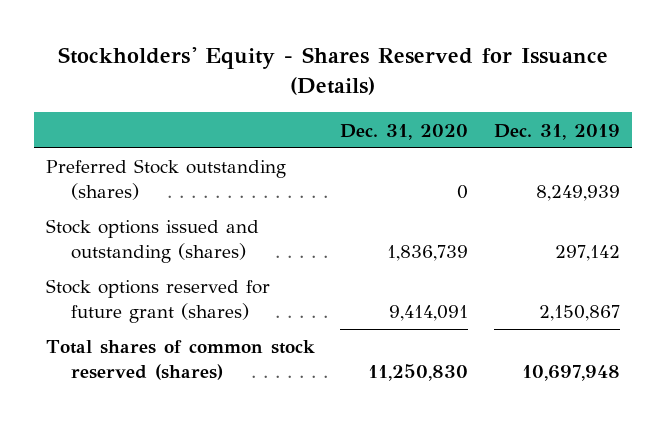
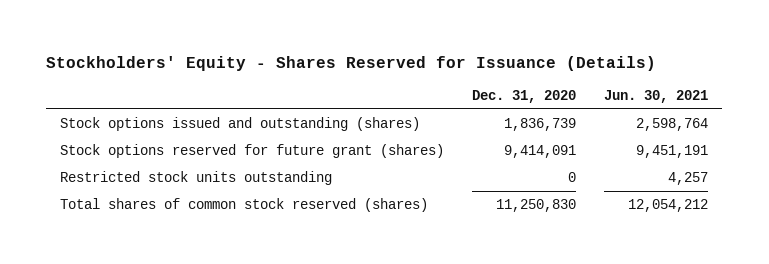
[493,123,620,140] Dec. 31, 2019 -> none
none -> [604,89,709,103] Jun. 30, 2021
[46,159,287,201] Preferred Stock outstanding (shares) -> none
none -> [60,171,333,186] Restricted stock units outstanding

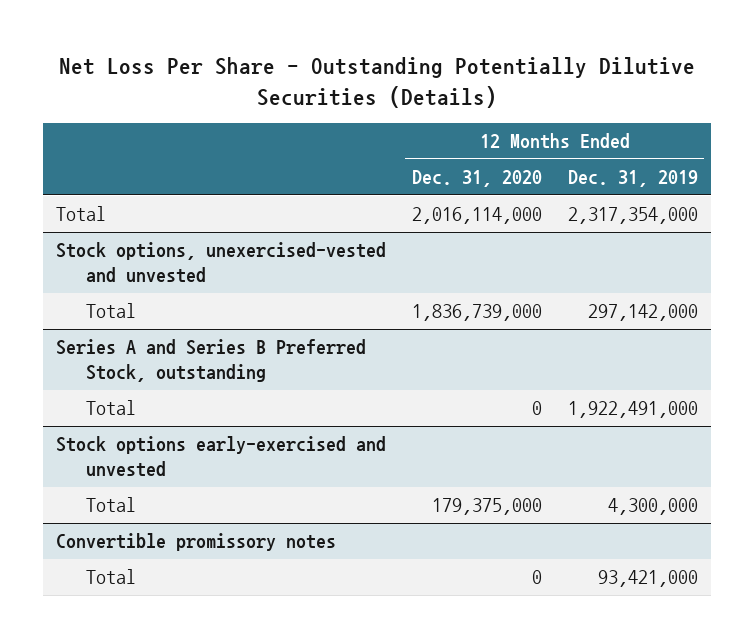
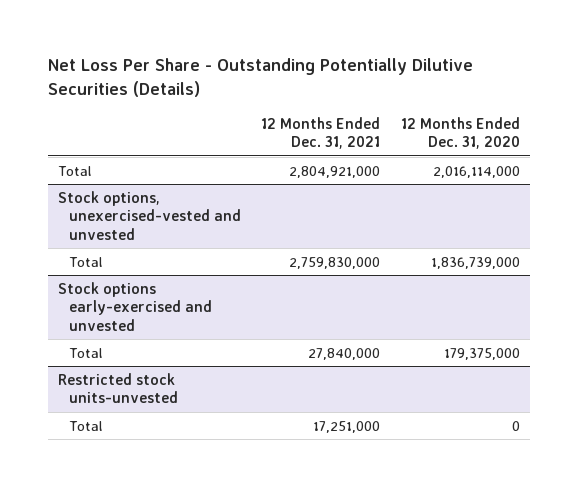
[567,170,698,188] Dec. 31, 2019 -> none
none -> [261,116,381,150] 12 Months Ended Dec. 31, 2021
[55,339,366,383] Series A and Series B Preferred Stock, outstanding -> none
[86,400,137,416] Total -> none
[55,533,336,552] Convertible promissory notes -> none
none -> [57,372,178,404] Restricted stock units-unvested

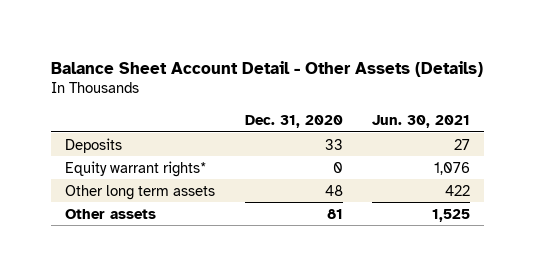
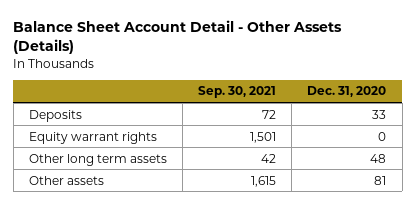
[371,114,470,128] Jun. 30, 2021 -> none
none -> [198,86,277,99] Sep. 30, 2021
[65,160,208,177] Equity warrant rights* -> [28,131,157,144] Equity warrant rights

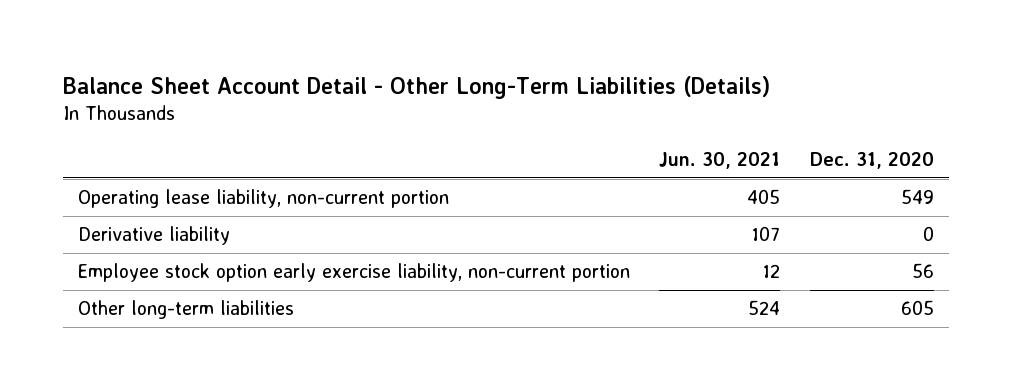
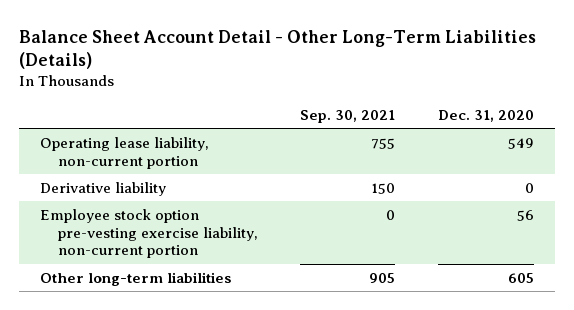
[659,151,781,169] Jun. 30, 2021 -> none
none -> [300,110,396,124] Sep. 30, 2021
[77,263,630,283] Employee stock option early exercise liability, non-current portion -> [40,208,258,259] Employee stock option pre-vesting exercise liability, non-current portion

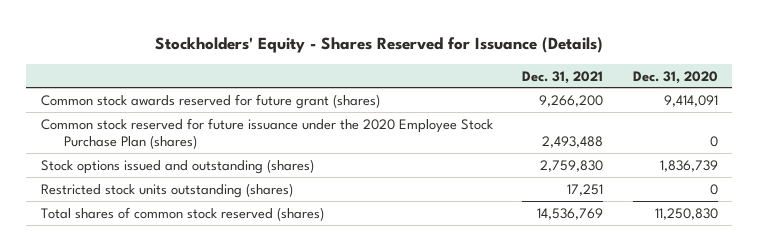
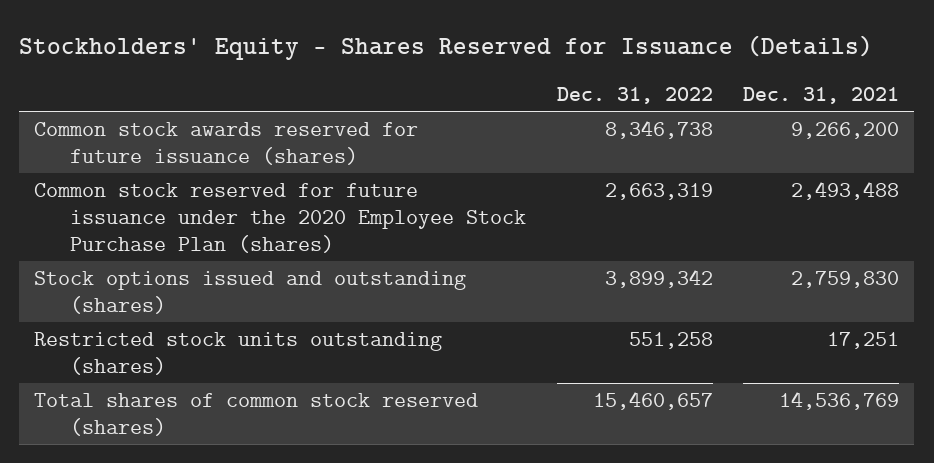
[632,70,718,84] Dec. 31, 2020 -> none
none -> [556,87,713,105] Dec. 31, 2022
[40,93,380,109] Common stock awards reserved for future grant (shares) -> [34,122,419,165] Common stock awards reserved for future issuance (shares)

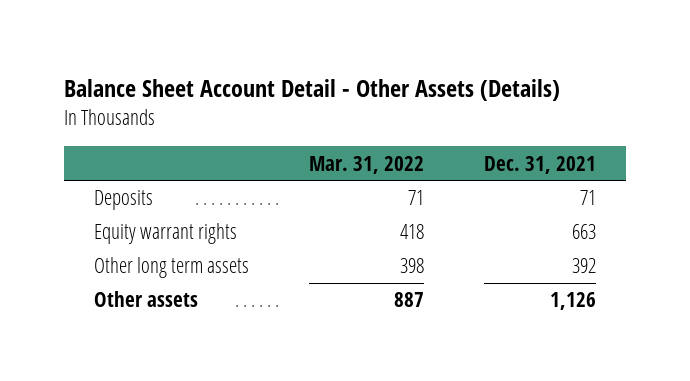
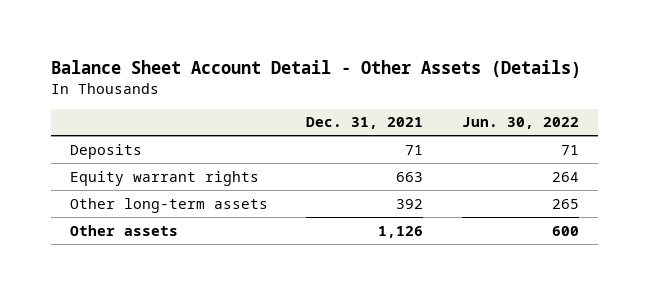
[309,155,425,174] Mar. 31, 2022 -> none
none -> [461,117,579,130] Jun. 30, 2022
[94,257,250,279] Other long term assets -> [70,197,269,213] Other long-term assets

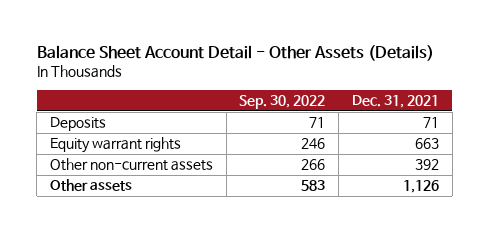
[461,117,579,130] Jun. 30, 2022 -> none
none -> [239,95,326,110] Sep. 30, 2022
[70,197,269,213] Other long-term assets -> [49,158,213,172] Other non-current assets

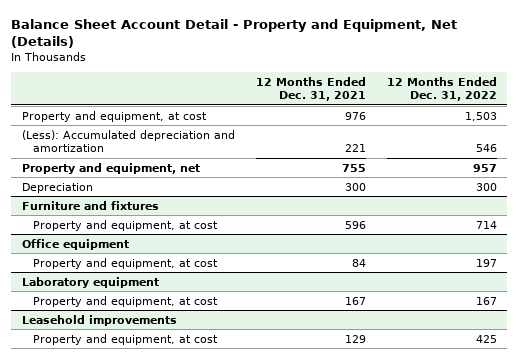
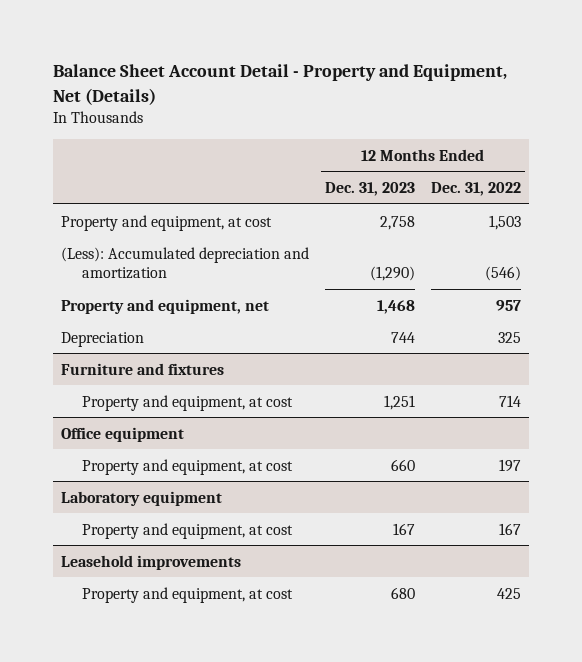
[255,76,366,102] 12 Months Ended Dec. 31, 2021 -> none
none -> [325,182,416,197] Dec. 31, 2023
[475,144,497,153] 546 -> [485,266,522,282] (546)
[475,182,497,191] 300 -> [498,331,522,343] 325

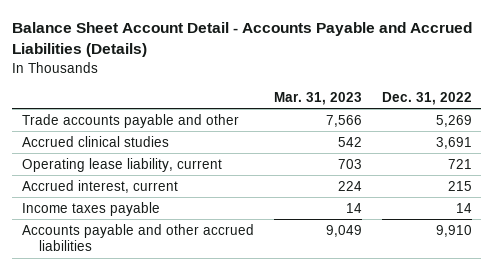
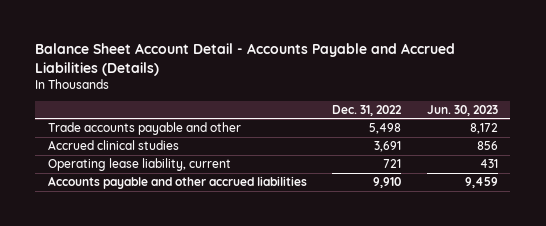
[273,92,362,106] Mar. 31, 2023 -> none
none -> [426,104,498,116] Jun. 30, 2023
[435,114,472,127] 5,269 -> [369,123,402,135] 5,498
[21,179,178,193] Accrued interest, current -> none
[21,201,160,216] Income taxes payable -> none

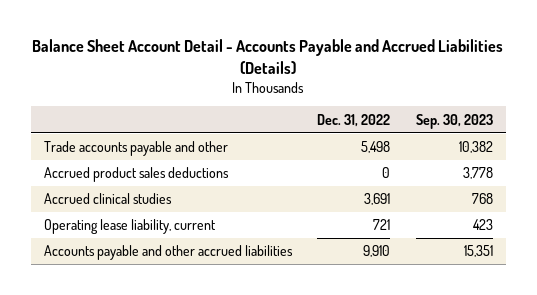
[426,104,498,116] Jun. 30, 2023 -> none
none -> [415,113,493,129] Sep. 30, 2023
none -> [43,167,229,183] Accrued product sales deductions

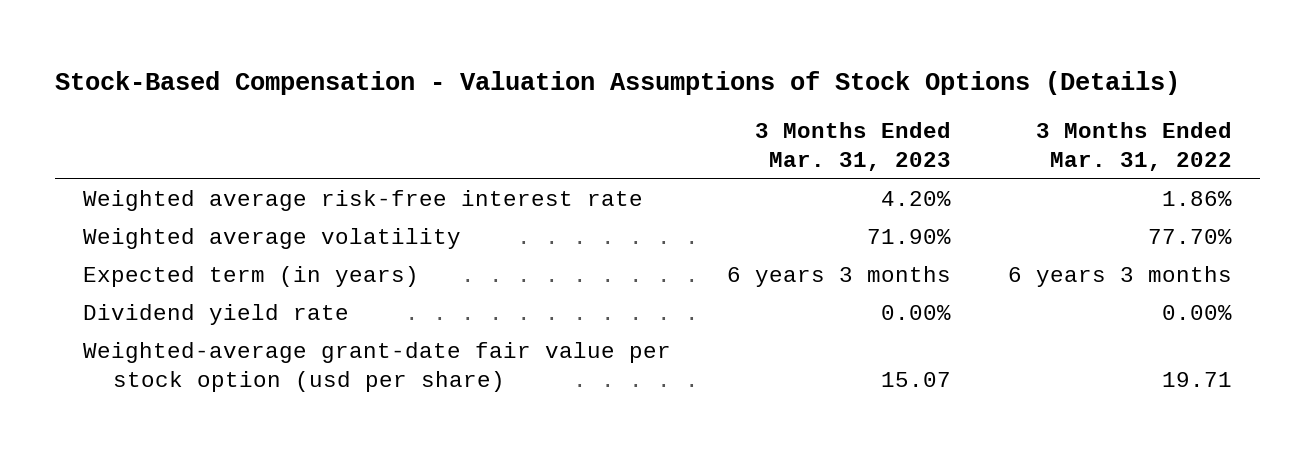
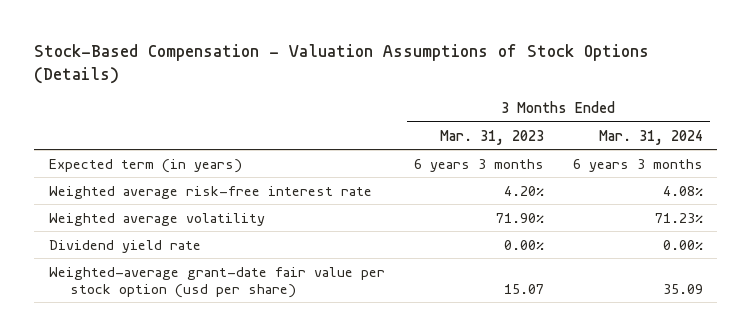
[1035,122,1232,172] 3 Months Ended Mar. 31, 2022 -> none
none -> [598,129,703,145] Mar. 31, 2024
[83,266,420,288] Expected term (in years) -> [48,158,242,173] Expected term (in years)

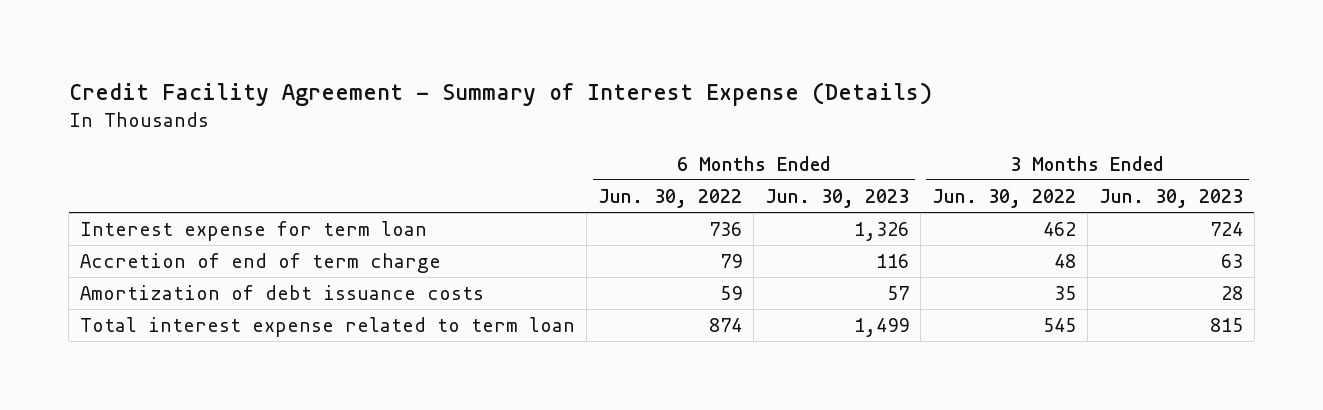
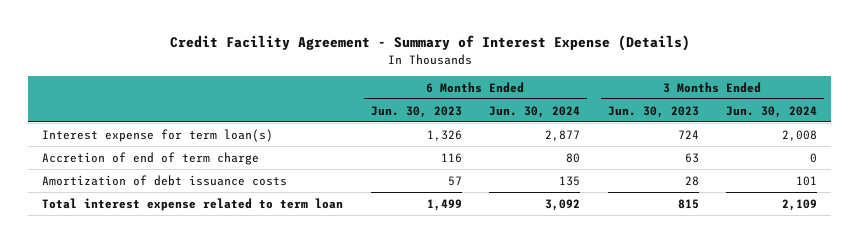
[598,189,743,209] Jun. 30, 2022 -> none
[932,189,1077,209] Jun. 30, 2022 -> none
none -> [489,105,581,118] Jun. 30, 2024
none -> [726,105,818,118] Jun. 30, 2024
[80,221,428,242] Interest expense for term loan -> [42,128,274,142] Interest expense for term loan(s)

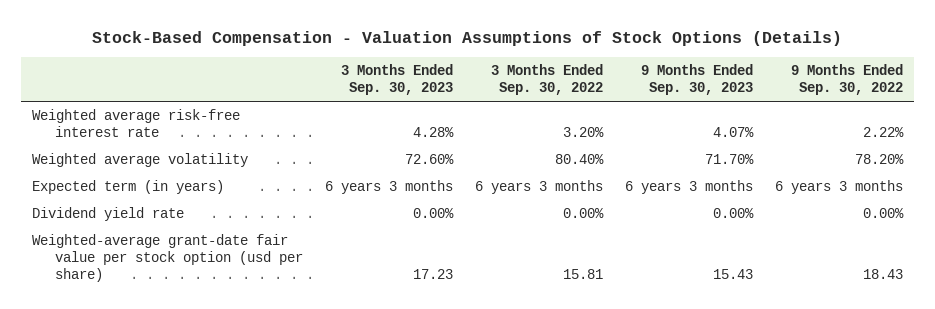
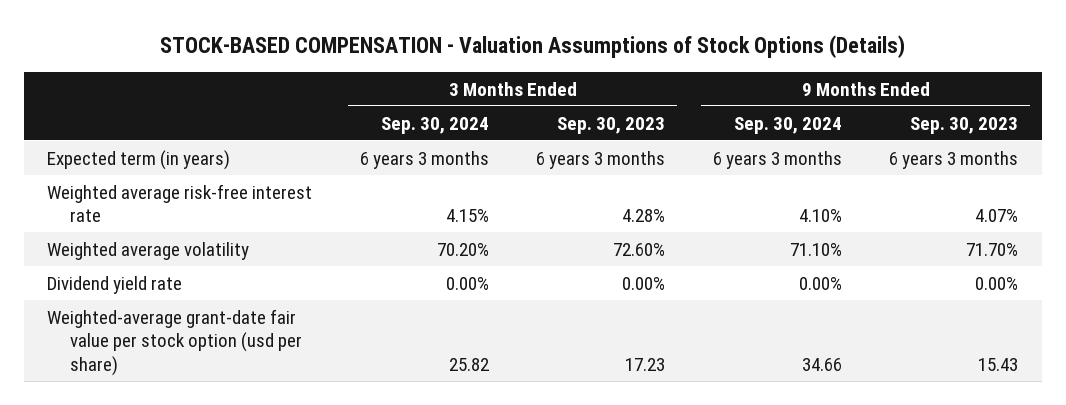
[92,31,843,47] Stock-Based Compensation - Valuation Assumptions of Stock Options (Details) -> [159,35,905,59] STOCK-BASED COMPENSATION - Valuation Assumptions of Stock Options (Details)
[490,64,603,96] 3 Months Ended Sep. 30, 2022 -> none
[790,64,903,96] 9 Months Ended Sep. 30, 2022 -> none
none -> [380,116,489,134] Sep. 30, 2024
none -> [733,116,842,134] Sep. 30, 2024
[32,180,225,195] Expected term (in years) -> [47,149,231,170] Expected term (in years)

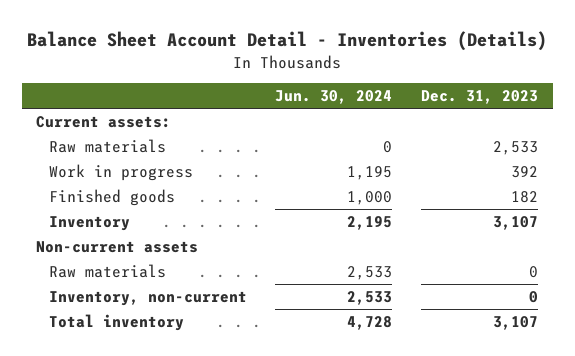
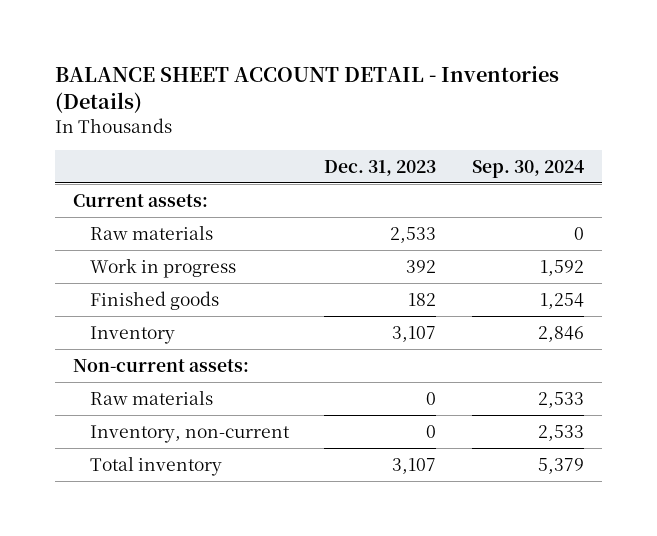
[27,31,548,52] Balance Sheet Account Detail - Inventories (Details) -> [55,66,560,114] BALANCE SHEET ACCOUNT DETAIL - Inventories (Details)
[275,90,393,105] Jun. 30, 2024 -> none
none -> [472,159,585,178] Sep. 30, 2024
[36,240,199,253] Non-current assets -> [73,358,250,372] Non-current assets:

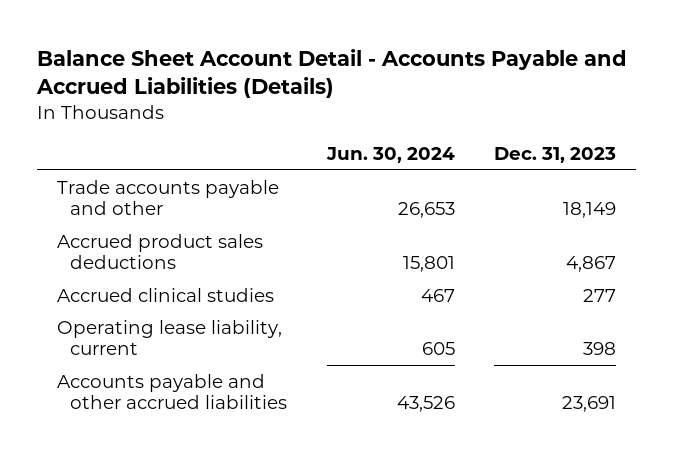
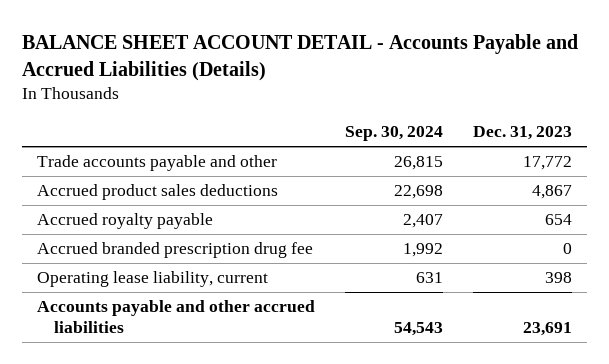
[36,48,628,99] Balance Sheet Account Detail - Accounts Payable and Accrued Liabilities (Details) -> [21,33,578,81] BALANCE SHEET ACCOUNT DETAIL - Accounts Payable and Accrued Liabilities (Details)
[325,147,455,164] Jun. 30, 2024 -> none
none -> [344,126,443,142] Sep. 30, 2024
[562,202,616,219] 18,149 -> [523,156,573,171] 17,772
[56,287,274,302] Accrued clinical studies -> none
none -> [36,213,213,230] Accrued royalty payable
none -> [36,242,313,259] Accrued branded prescription drug fee

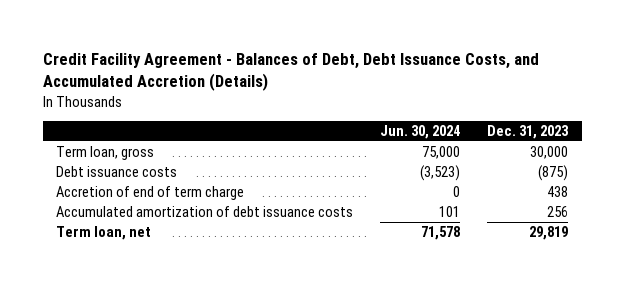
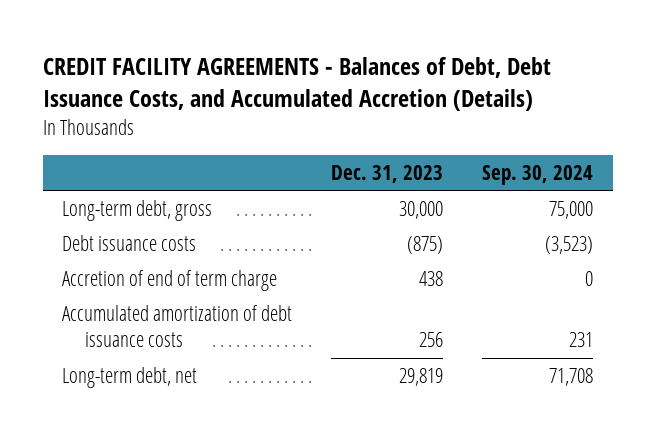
[42,53,539,92] Credit Facility Agreement - Balances of Debt, Debt Issuance Costs, and Accumulated Accretion (Details) -> [42,56,551,111] CREDIT FACILITY AGREEMENTS - Balances of Debt, Debt Issuance Costs, and Accumulated Accretion (Details)
[380,125,461,140] Jun. 30, 2024 -> none
none -> [482,165,594,186] Sep. 30, 2024
[56,146,155,161] Term loan, gross -> [62,199,213,221] Long-term debt, gross
[56,226,152,241] Term loan, net -> [62,366,198,388] Long-term debt, net

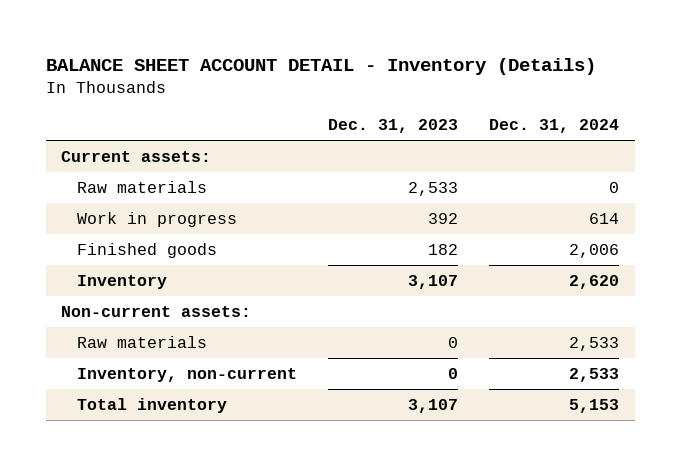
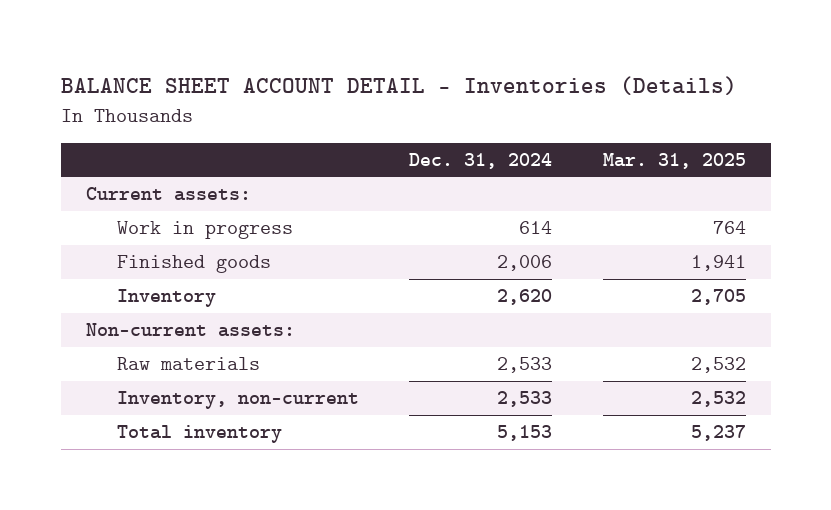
[45,58,596,76] BALANCE SHEET ACCOUNT DETAIL - Inventory (Details) -> [60,76,737,96] BALANCE SHEET ACCOUNT DETAIL - Inventories (Details)
[328,119,459,134] Dec. 31, 2023 -> none
none -> [602,152,746,169] Mar. 31, 2025
[77,180,208,193] Raw materials -> none

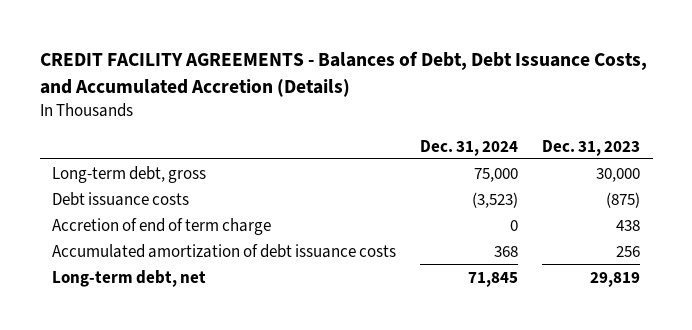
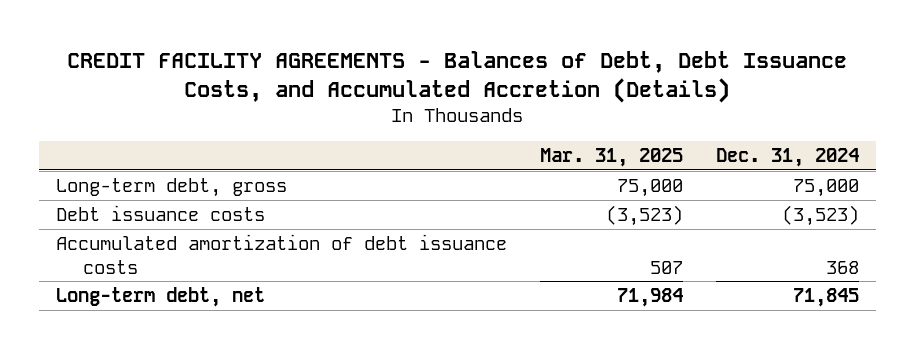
[542,139,641,156] Dec. 31, 2023 -> none
none -> [539,147,683,167] Mar. 31, 2025
[51,217,271,235] Accretion of end of term charge -> none

